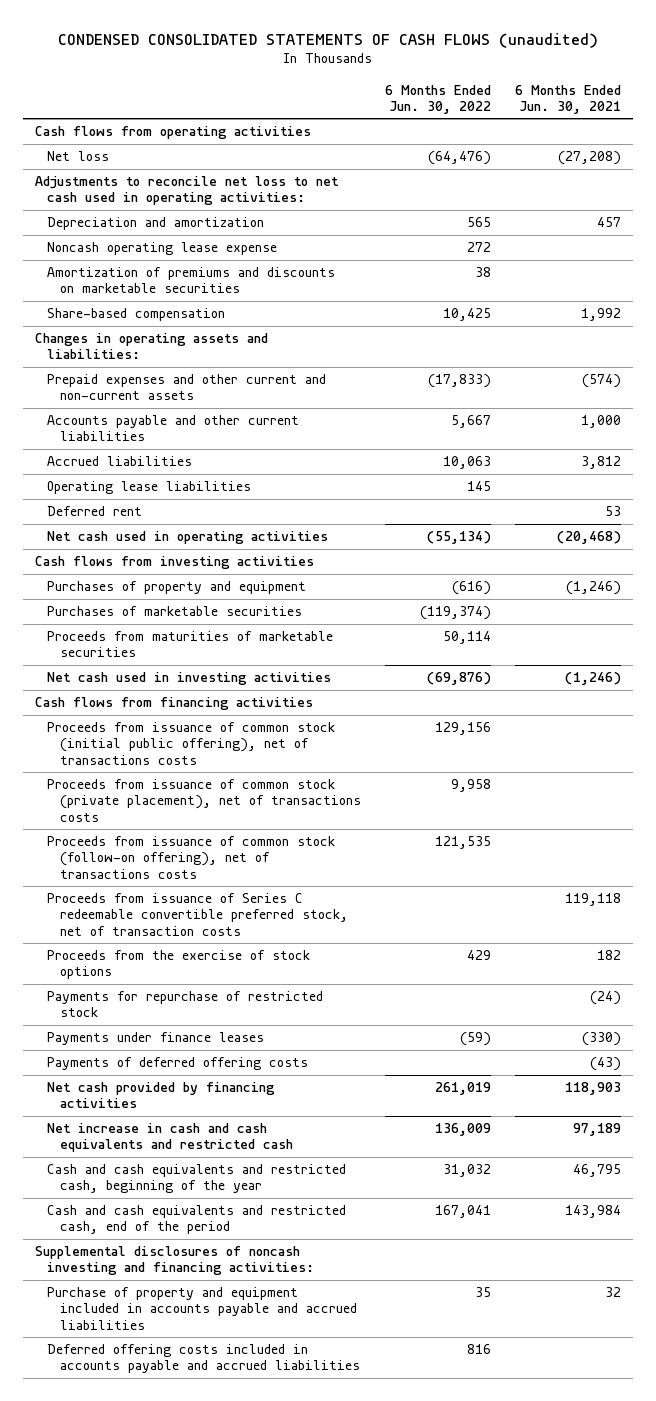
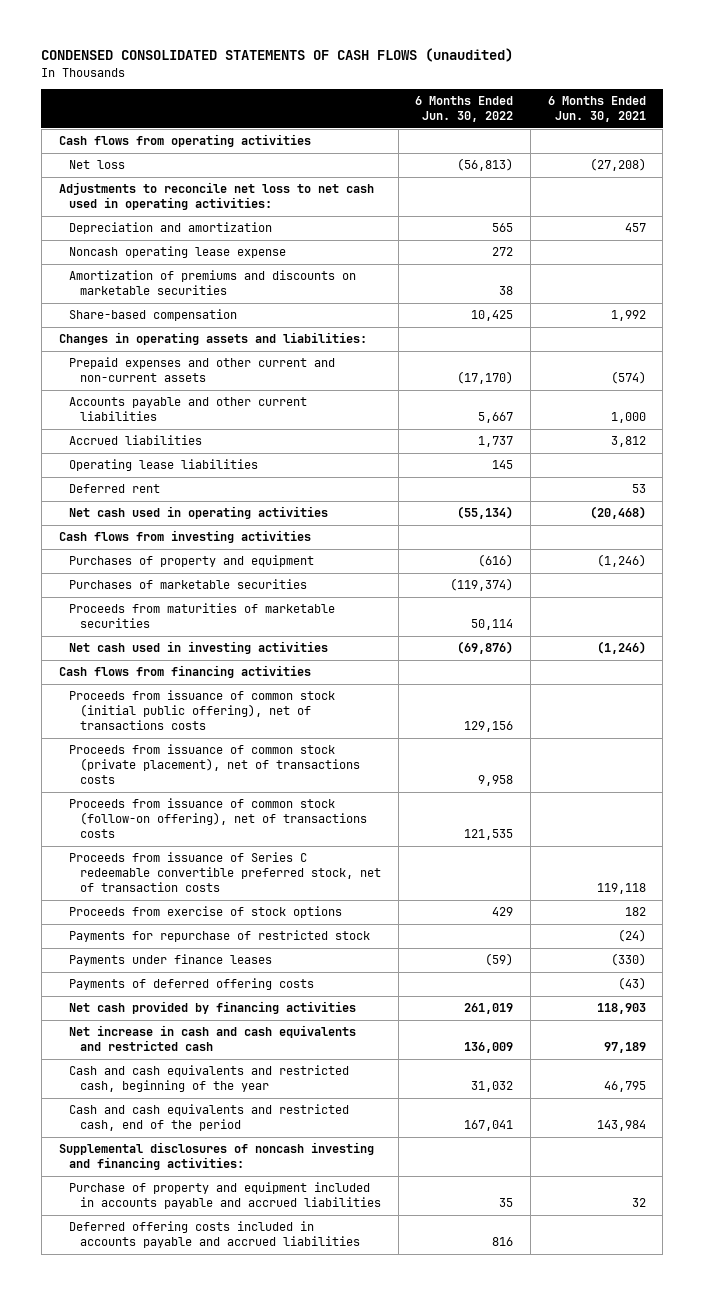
[428,151,492,166] (64,476) -> [457,158,514,172] (56,813)
[428,374,492,389] (17,833) -> [457,371,514,385] (17,170)
[443,456,492,470] 10,063 -> [478,436,514,448] 1,737
[47,950,311,980] Proceeds from the exercise of stock options -> [69,906,343,919] Proceeds from exercise of stock options

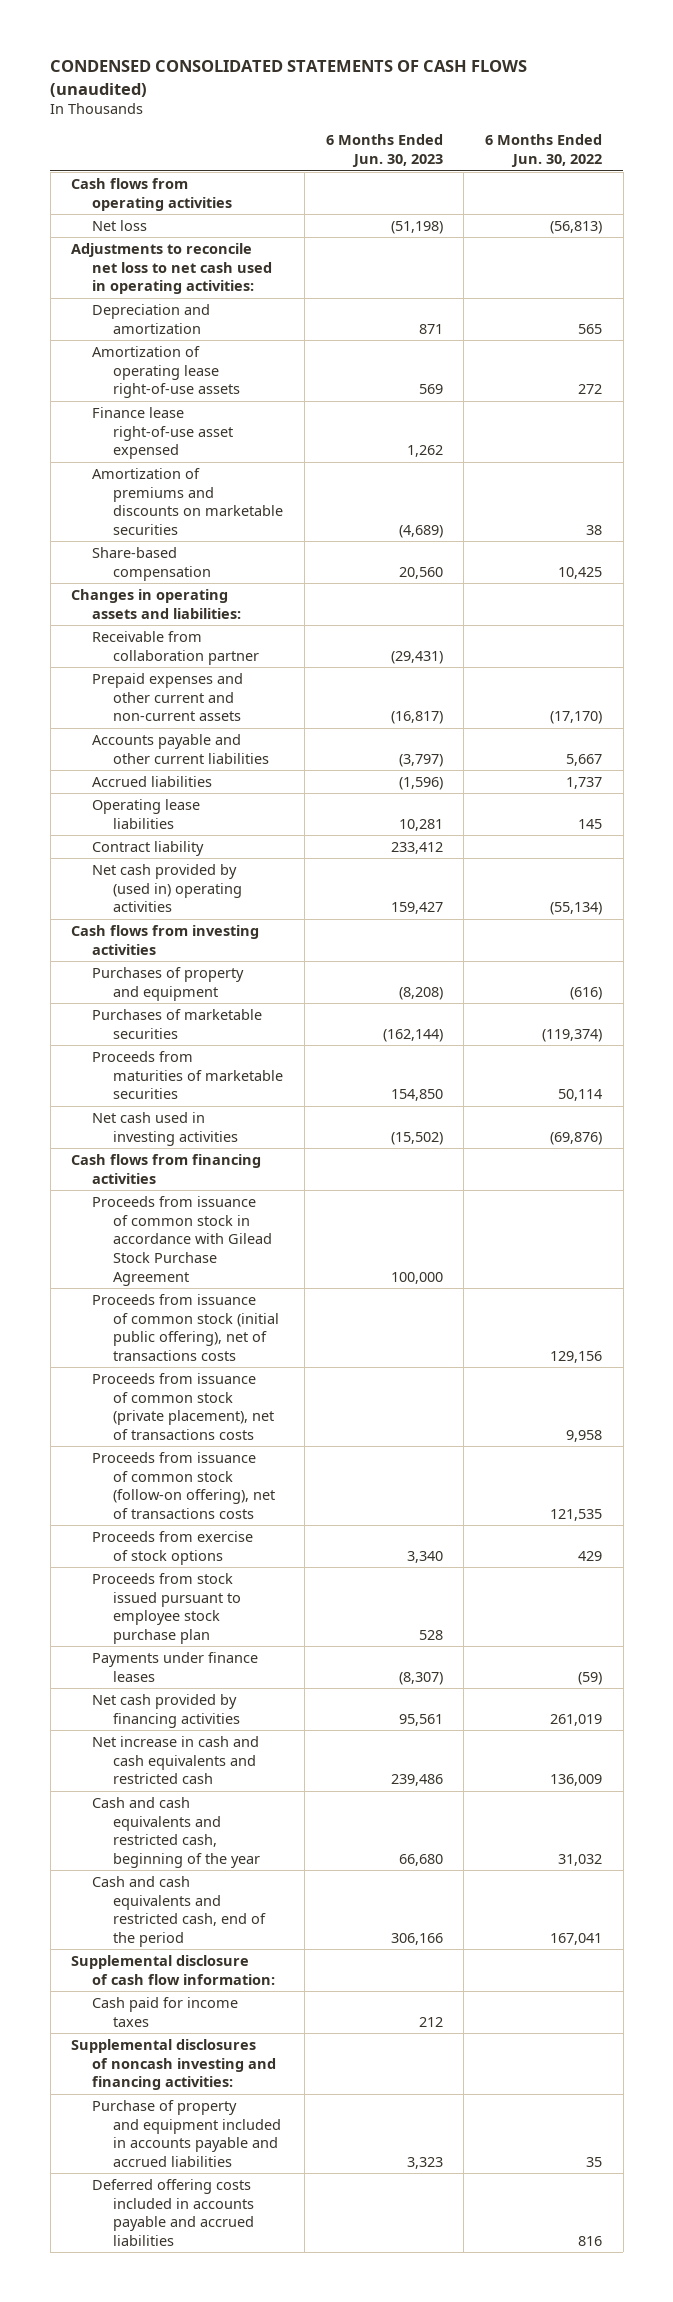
[547,96,646,123] 6 Months Ended Jun. 30, 2021 -> none
none -> [325,134,443,168] 6 Months Ended Jun. 30, 2023
[69,246,287,259] Noncash operating lease expense -> [92,345,241,399] Amortization of operating lease right-of-use assets
none -> [92,406,234,460] Finance lease right-of-use asset expensed
none -> [92,630,260,665] Receivable from collaboration partner
[69,484,161,494] Deferred rent -> none
none -> [92,840,205,856] Contract liability
[69,506,329,520] Net cash used in operating activities -> [92,863,243,913] Net cash provided by (used in) operating activities
none -> [92,1195,273,1286] Proceeds from issuance of common stock in accordance with Gilead Stock Purchase Agreement
[69,852,382,893] Proceeds from issuance of Series C redeemable convertible preferred stock, net of transaction costs -> none
[69,930,371,943] Payments for repurchase of restricted stock -> none
none -> [92,1572,242,1644] Proceeds from stock issued pursuant to employee stock purchase plan
[69,978,315,991] Payments of deferred offering costs -> none
none -> [71,1954,276,1985] Supplemental disclosure of cash flow information:
none -> [92,1996,239,2027] Cash paid for income taxes

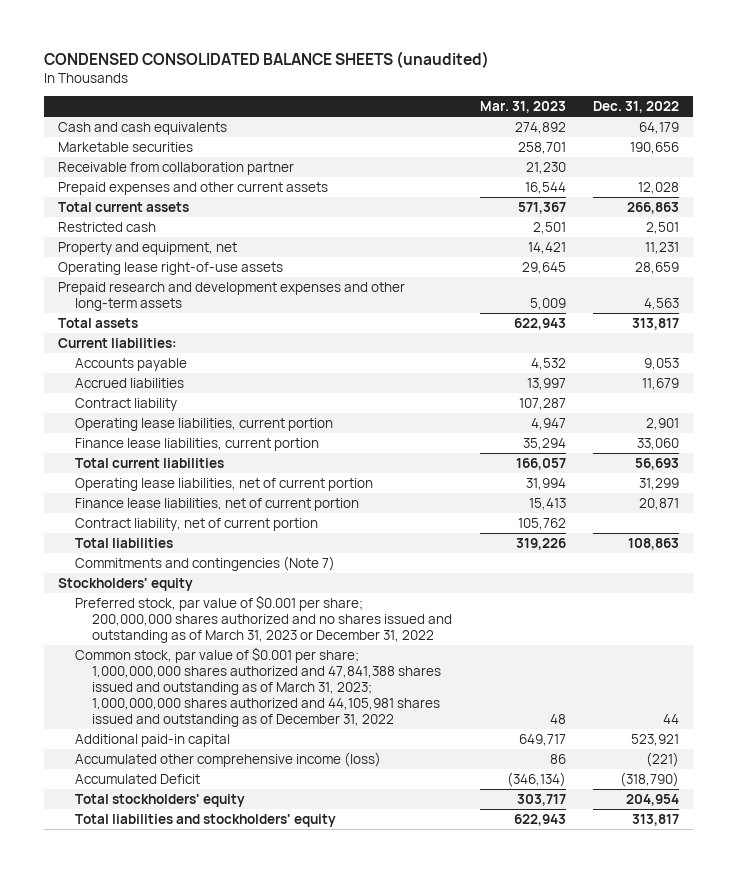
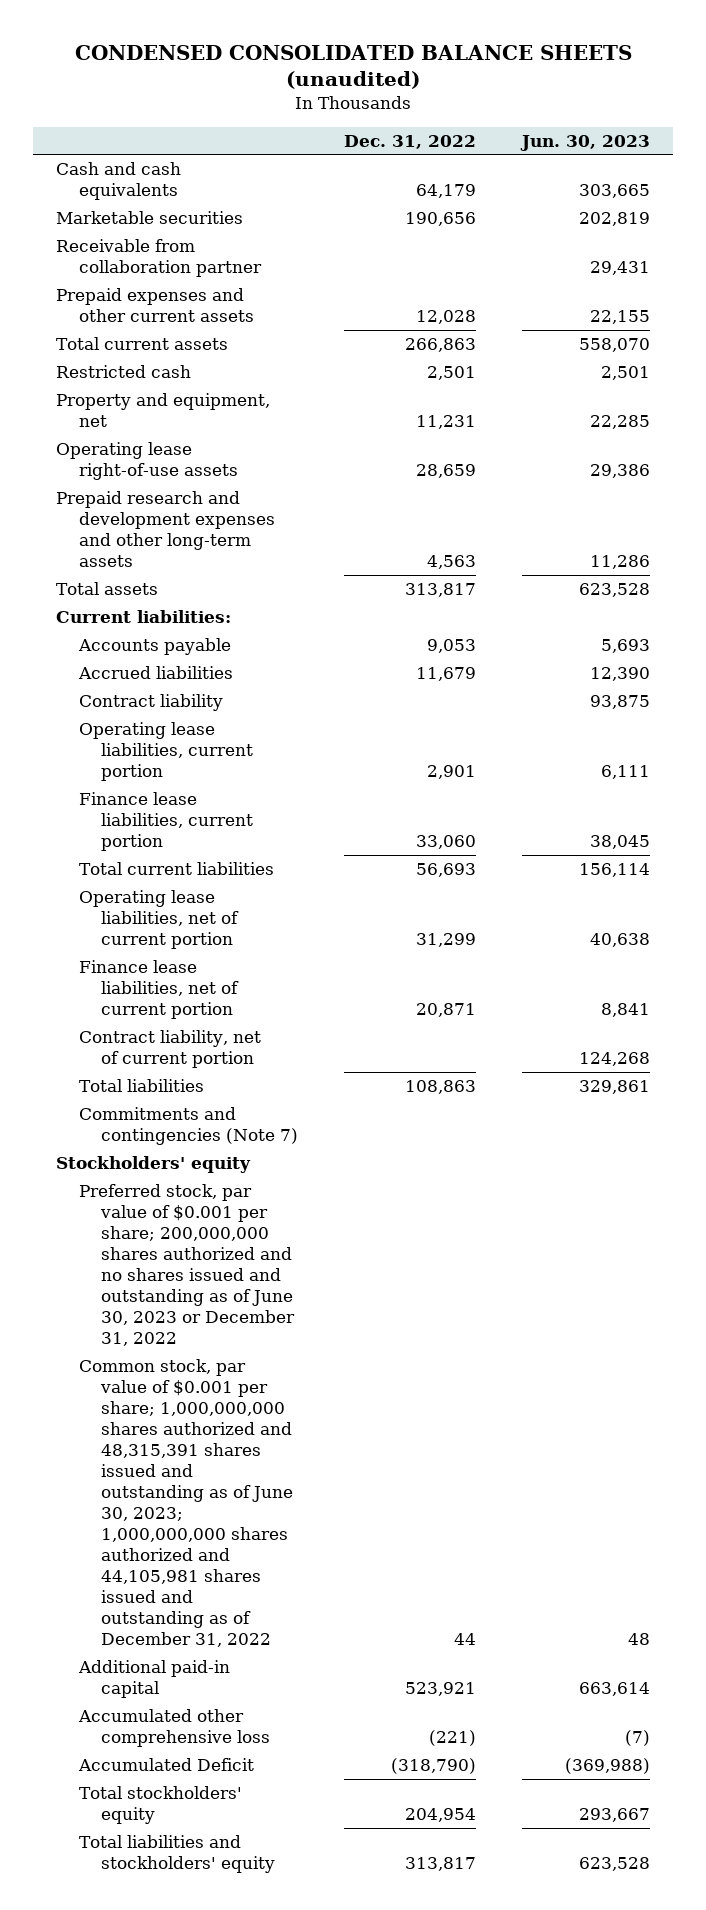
[479,101,566,114] Mar. 31, 2023 -> none
none -> [519,134,650,151] Jun. 30, 2023
[74,594,452,643] Preferred stock, par value of $0.001 per share; 200,000,000 shares authorized and no shares issued and outstanding as of March 31, 2023 or December 31, 2022 -> [78,1184,296,1347] Preferred stock, par value of $0.001 per share; 200,000,000 shares authorized and no shares issued and outstanding as of June 30, 2023 or December 31, 2022
[74,646,441,727] Common stock, par value of $0.001 per share; 1,000,000,000 shares authorized and 47,841,388 shares issued and outstanding as of March 31, 2023; 1,000,000,000 shares authorized and 44,105,981 shares issued and outstanding as of December 31, 2022 -> [78,1359,294,1648] Common stock, par value of $0.001 per share; 1,000,000,000 shares authorized and 48,315,391 shares issued and outstanding as of June 30, 2023; 1,000,000,000 shares authorized and 44,105,981 shares issued and outstanding as of December 31, 2022
[74,751,381,767] Accumulated other comprehensive income (loss) -> [77,1709,271,1748] Accumulated other comprehensive loss

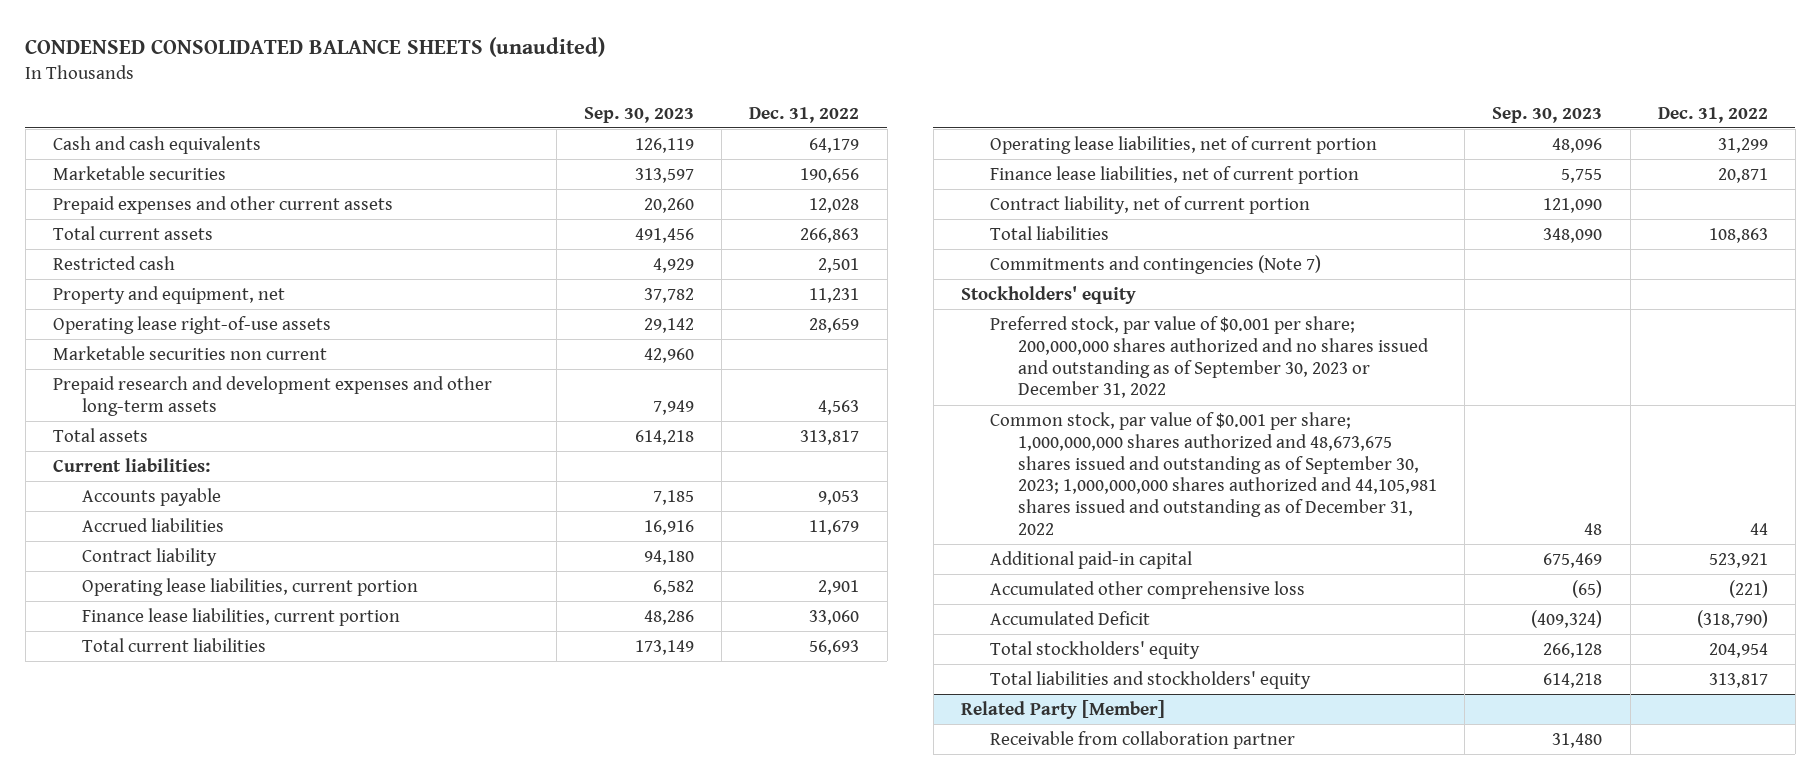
[519,134,650,151] Jun. 30, 2023 -> none
none -> [584,106,695,123] Sep. 30, 2023
[56,239,262,278] Receivable from collaboration partner -> none
none -> [52,345,327,360] Marketable securities non current
[78,1184,296,1347] Preferred stock, par value of $0.001 per share; 200,000,000 shares authorized and no shares issued and outstanding as of June 30, 2023 or December 31, 2022 -> [989,315,1430,399] Preferred stock, par value of $0.001 per share; 200,000,000 shares authorized and no shares issued and outstanding as of September 30, 2023 or December 31, 2022
[78,1359,294,1648] Common stock, par value of $0.001 per share; 1,000,000,000 shares authorized and 48,315,391 shares issued and outstanding as of June 30, 2023; 1,000,000,000 shares authorized and 44,105,981 shares issued and outstanding as of December 31, 2022 -> [989,411,1438,536] Common stock, par value of $0.001 per share; 1,000,000,000 shares authorized and 48,673,675 shares issued and outstanding as of September 30, 2023; 1,000,000,000 shares authorized and 44,105,981 shares issued and outstanding as of December 31, 2022
none -> [960,699,1165,719] Related Party [Member]
none -> [989,730,1295,749] Receivable from collaboration partner

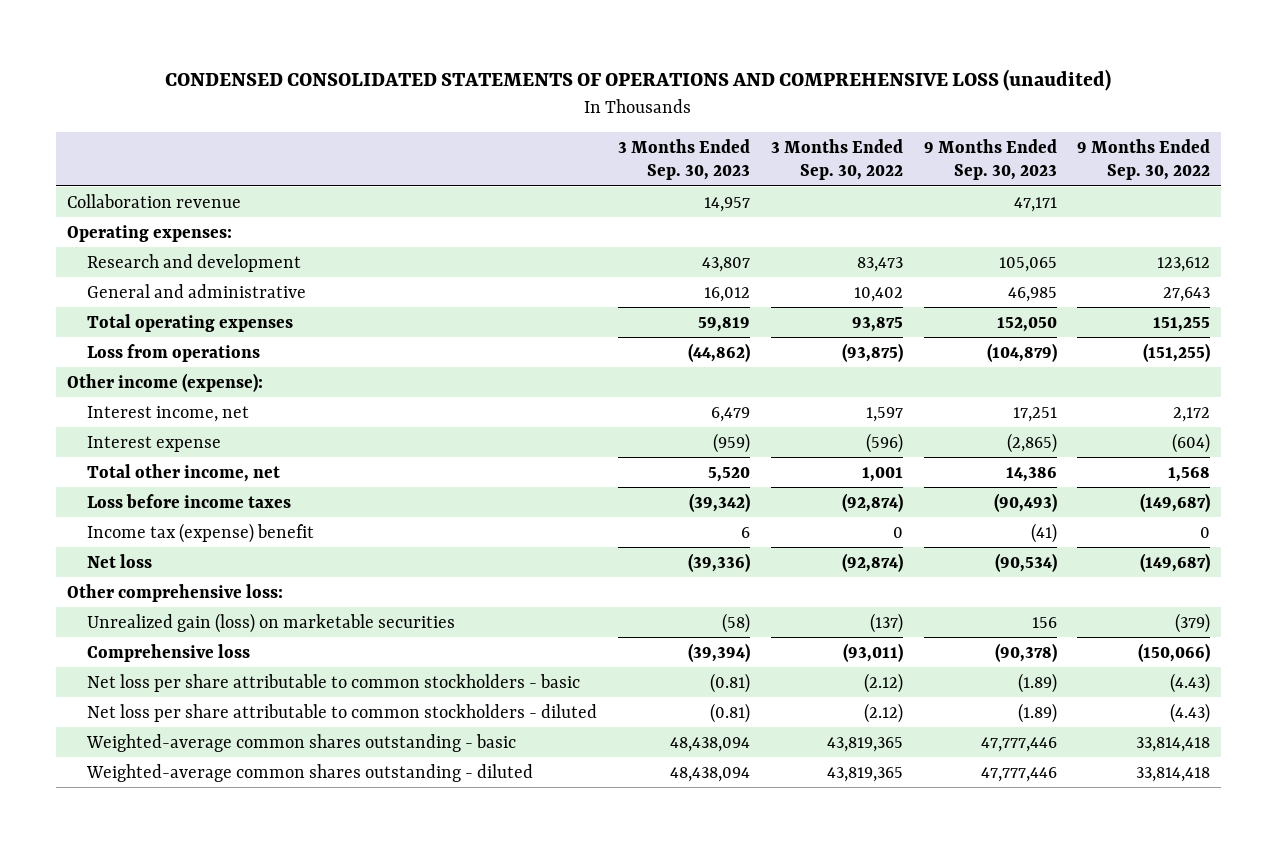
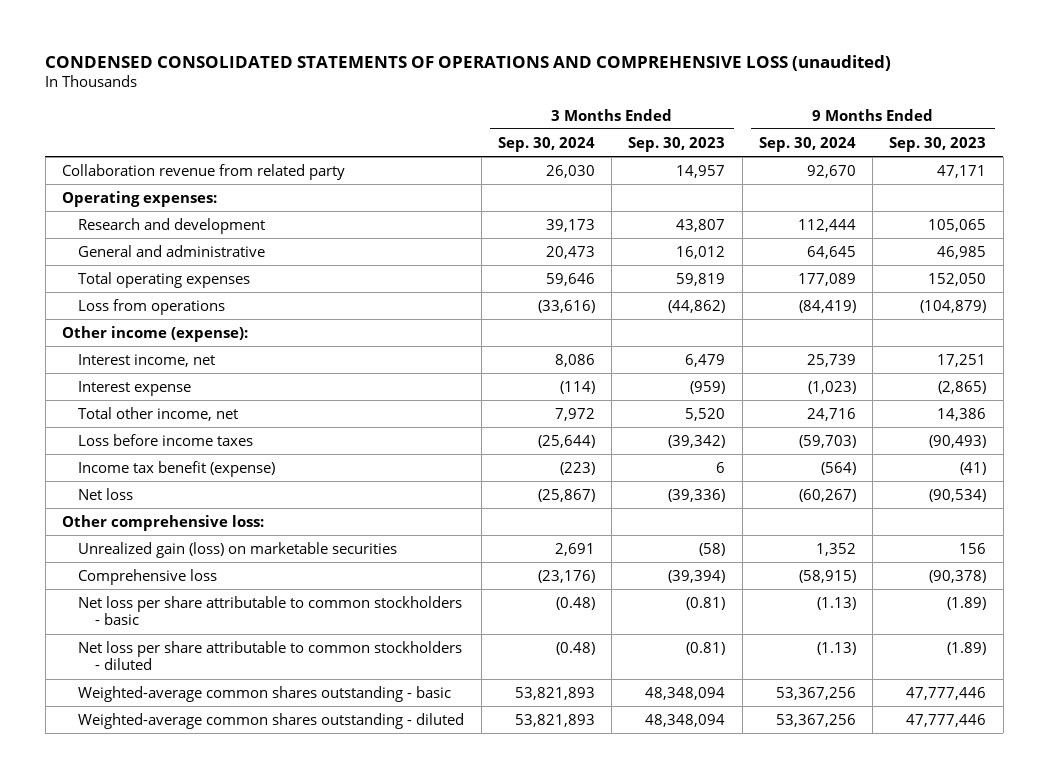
[770,138,903,181] 3 Months Ended Sep. 30, 2022 -> none
[1077,138,1211,181] 9 Months Ended Sep. 30, 2022 -> none
none -> [497,136,595,152] Sep. 30, 2024
none -> [758,136,856,152] Sep. 30, 2024
[66,193,241,208] Collaboration revenue -> [62,163,346,180] Collaboration revenue from related party
[87,522,315,543] Income tax (expense) benefit -> [78,460,276,477] Income tax benefit (expense)
[669,736,750,752] 48,438,094 -> [645,686,726,700] 48,348,094
[669,766,750,782] 48,438,094 -> [645,713,726,727] 48,348,094

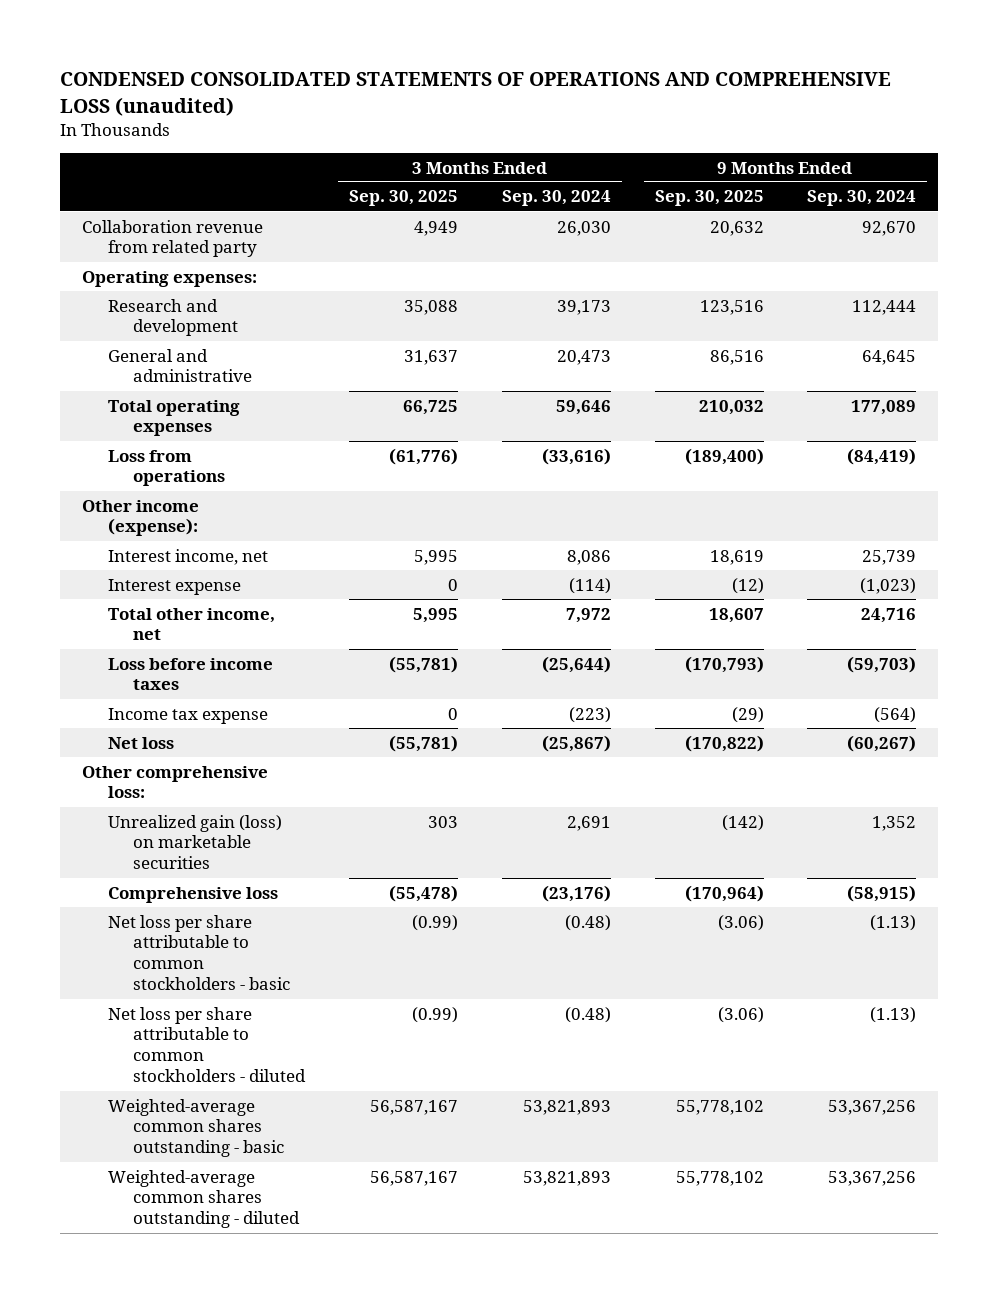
[628,136,726,152] Sep. 30, 2023 -> none
[889,136,987,152] Sep. 30, 2023 -> none
none -> [349,190,459,207] Sep. 30, 2025
none -> [654,190,764,207] Sep. 30, 2025
[78,460,276,477] Income tax benefit (expense) -> [107,707,268,724] Income tax expense

